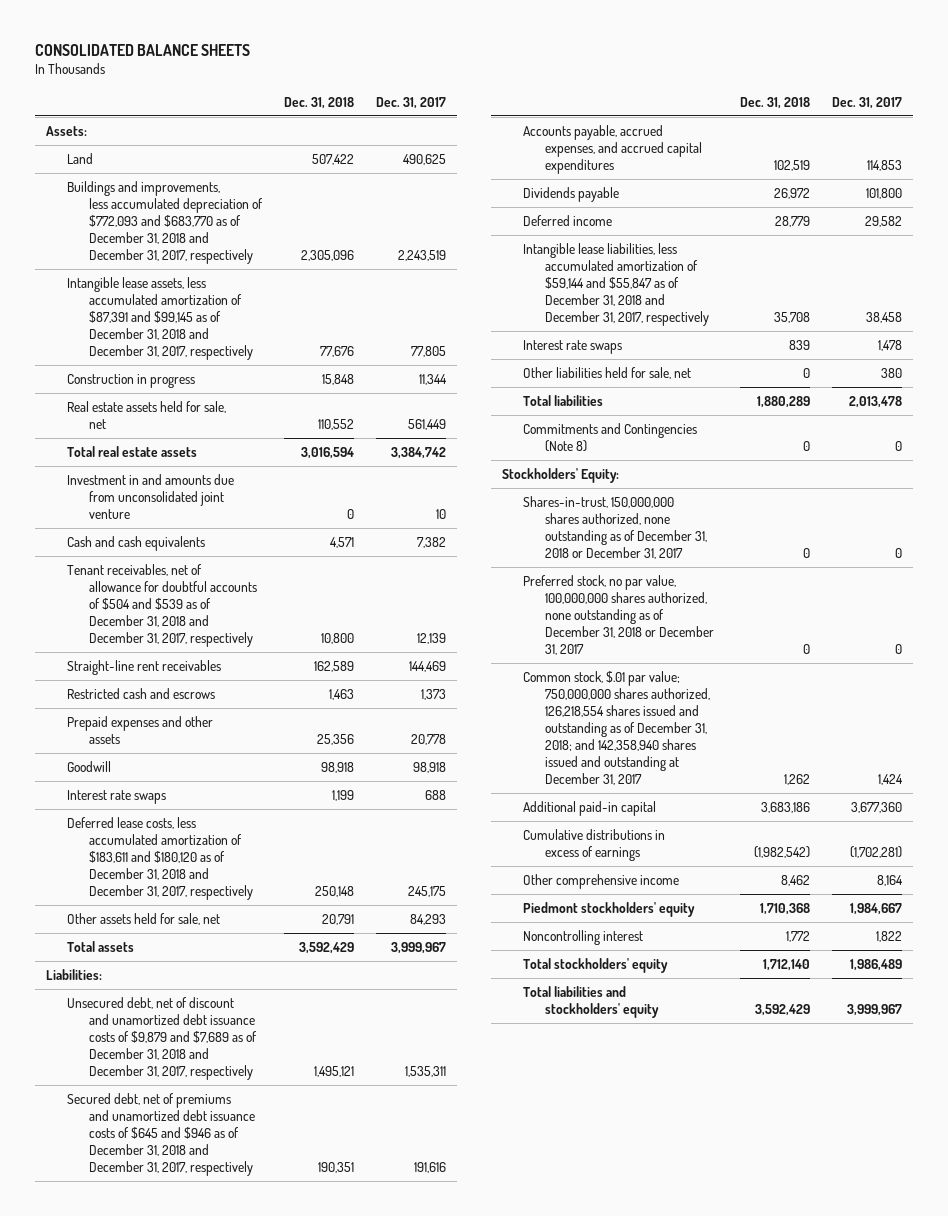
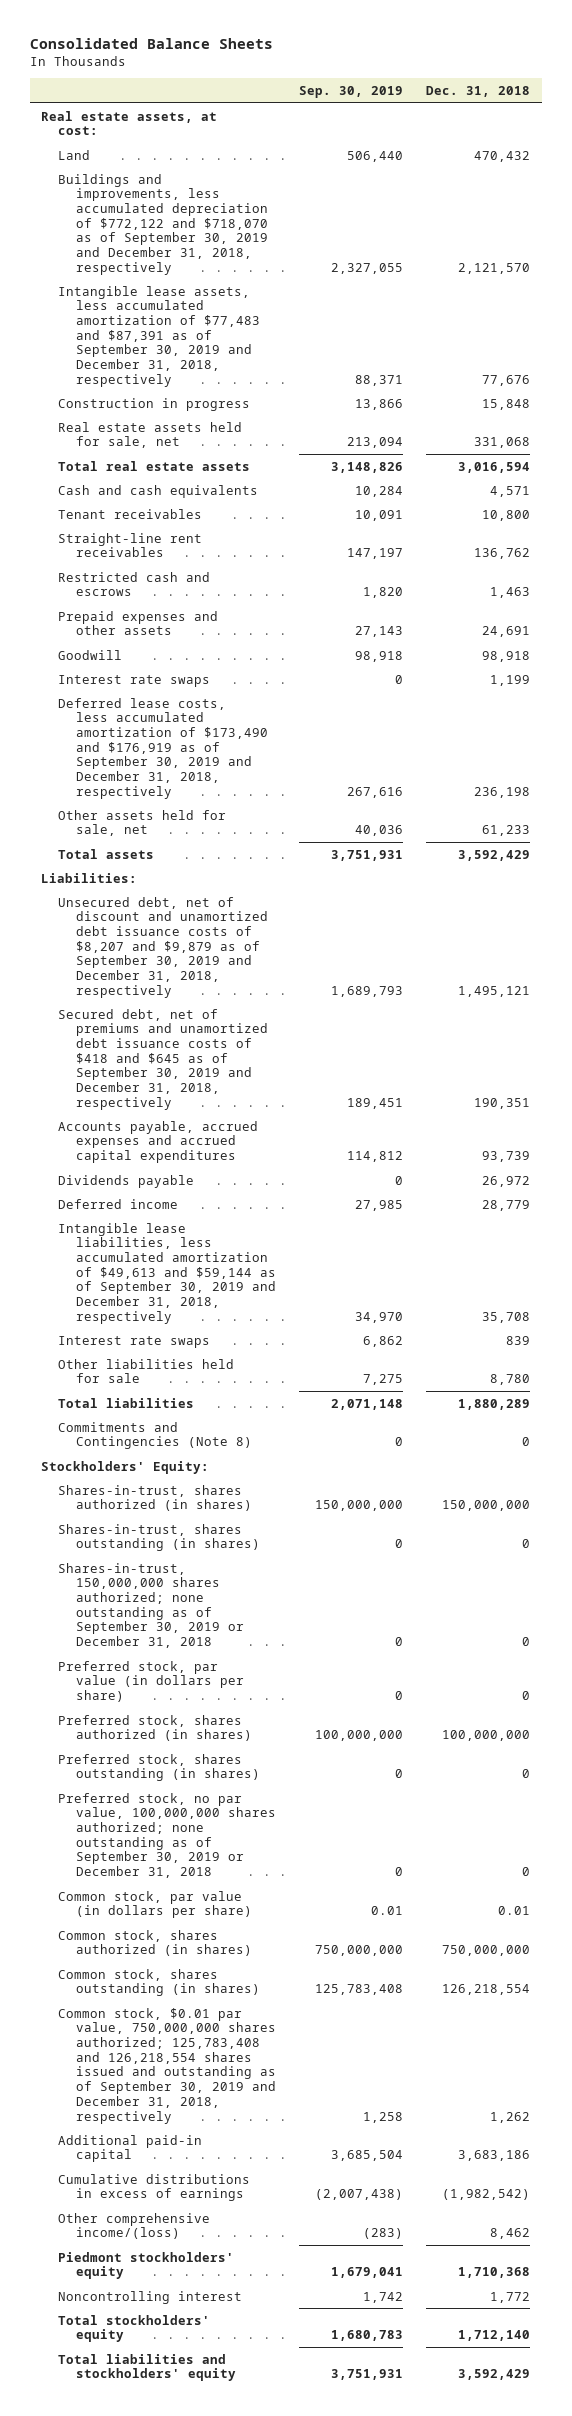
[34,44,250,57] CONSOLIDATED BALANCE SHEETS -> [29,38,273,50] Consolidated Balance Sheets
[375,96,446,109] Dec. 31, 2017 -> none
none -> [299,86,404,99] Sep. 30, 2019
[45,125,87,136] Assets: -> none
none -> [41,110,218,136] Real estate assets, at cost:
[311,153,354,165] 507,422 -> [474,150,531,162] 470,432
[67,180,263,264] Buildings and improvements, less accumulated depreciation of $772,093 and $683,770 as of December 31, 2018 and December 31, 2017, respectively -> [58,173,268,275] Buildings and improvements, less accumulated depreciation of $772,122 and $718,070 as of September 30, 2019 and December 31, 2018, respectively
[300,249,354,261] 2,305,096 -> [458,262,531,274] 2,121,570
[67,276,253,360] Intangible lease assets, less accumulated amortization of $87,391 and $99,145 as of December 31, 2018 and December 31, 2017, respectively -> [58,285,260,387] Intangible lease assets, less accumulated amortization of $77,483 and $87,391 as of September 30, 2019 and December 31, 2018, respectively
[317,418,354,430] 110,552 -> [474,437,531,449] 331,068
[67,473,235,519] Investment in and amounts due from unconsolidated joint venture -> none
[67,563,257,647] Tenant receivables, net of allowance for doubtful accounts of $504 and $539 as of December 31, 2018 and December 31, 2017, respectively -> none
none -> [58,508,203,519] Tenant receivables
[313,660,354,672] 162,589 -> [474,548,531,560] 136,762
[316,733,354,745] 25,356 -> [482,626,531,638] 24,691
[67,816,253,900] Deferred lease costs, less accumulated amortization of $183,611 and $180,120 as of December 31, 2018 and December 31, 2017, respectively -> [58,697,268,799] Deferred lease costs, less accumulated amortization of $173,490 and $176,919 as of September 30, 2019 and December 31, 2018, respectively
[314,885,354,897] 250,148 -> [474,786,531,798] 236,198
[321,913,354,925] 20,791 -> [482,825,531,837] 61,233
[67,996,257,1080] Unsecured debt, net of discount and unamortized debt issuance costs of $9,879 and $7,689 as of December 31, 2018 and December 31, 2017, respectively -> [58,896,268,998] Unsecured debt, net of discount and unamortized debt issuance costs of $8,207 and $9,879 as of September 30, 2019 and December 31, 2018, respectively
[67,1092,255,1176] Secured debt, net of premiums and unamortized debt issuance costs of $645 and $946 as of December 31, 2018 and December 31, 2017, respectively -> [58,1008,268,1110] Secured debt, net of premiums and unamortized debt issuance costs of $418 and $645 as of September 30, 2019 and December 31, 2018, respectively
[523,124,702,174] Accounts payable, accrued expenses, and accrued capital expenditures -> [58,1120,259,1164] Accounts payable, accrued expenses and accrued capital expenditures
[773,159,810,171] 102,519 -> [482,1151,531,1163] 93,739
[523,242,709,326] Intangible lease liabilities, less accumulated amortization of $59,144 and $55,847 as of December 31, 2018 and December 31, 2017, respectively -> [58,1222,276,1324] Intangible lease liabilities, less accumulated amortization of $49,613 and $59,144 as of September 30, 2019 and December 31, 2018, respectively
[523,366,692,379] Other liabilities held for sale, net -> [58,1358,235,1384] Other liabilities held for sale
[802,367,810,378] 0 -> [490,1374,531,1386] 8,780
none -> [58,1484,252,1512] Shares-in-trust, shares authorized (in shares)
none -> [58,1523,260,1552] Shares-in-trust, shares outstanding (in shares)
[523,495,707,559] Shares-in-trust, 150,000,000 shares authorized, none outstanding as of December 31, 2018 or December 31, 2017 -> [58,1562,244,1649] Shares-in-trust, 150,000,000 shares authorized; none outstanding as of September 30, 2019 or December 31, 2018
none -> [58,1660,244,1703] Preferred stock, par value (in dollars per share)
none -> [58,1714,252,1742] Preferred stock, shares authorized (in shares)
none -> [58,1753,260,1782] Preferred stock, shares outstanding (in shares)
[523,574,714,655] Preferred stock, no par value, 100,000,000 shares authorized, none outstanding as of December 31, 2018 or December 31, 2017 -> [58,1792,276,1879] Preferred stock, no par value, 100,000,000 shares authorized; none outstanding as of September 30, 2019 or December 31, 2018
none -> [58,1890,252,1919] Common stock, par value (in dollars per share)
none -> [58,1929,252,1957] Common stock, shares authorized (in shares)
none -> [58,1968,260,1997] Common stock, shares outstanding (in shares)
[523,670,710,785] Common stock, $.01 par value; 750,000,000 shares authorized, 126,218,554 shares issued and outstanding as of December 31, 2018; and 142,358,940 shares issued and outstanding at December 31, 2017 -> [58,2007,276,2124] Common stock, $0.01 par value, 750,000,000 shares authorized; 125,783,408 and 126,218,554 shares issued and outstanding as of September 30, 2019 and December 31, 2018, respectively
[523,873,680,889] Other comprehensive income -> [58,2212,211,2240] Other comprehensive income/(loss)

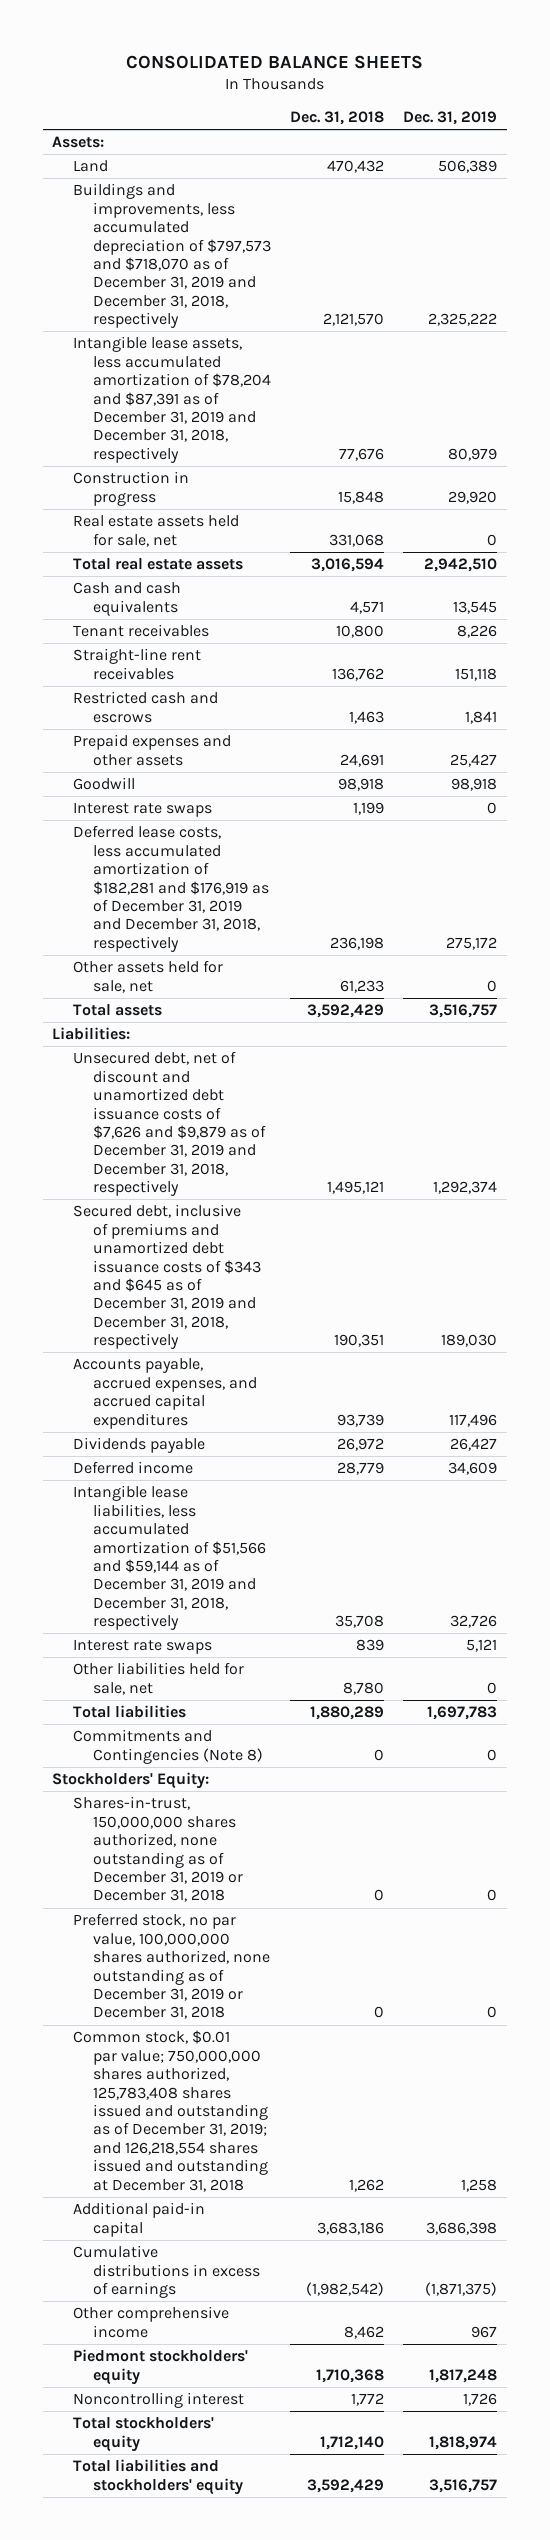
[29,38,273,50] Consolidated Balance Sheets -> [125,54,423,69] CONSOLIDATED BALANCE SHEETS
[299,86,404,99] Sep. 30, 2019 -> none
none -> [403,111,498,126] Dec. 31, 2019
[41,110,218,136] Real estate assets, at cost: -> none
none -> [52,136,105,149] Assets:
[58,173,268,275] Buildings and improvements, less accumulated depreciation of $772,122 and $718,070 as of September 30, 2019 and December 31, 2018, respectively -> [72,183,272,329] Buildings and improvements, less accumulated depreciation of $797,573 and $718,070 as of December 31, 2019 and December 31, 2018, respectively
[58,285,260,387] Intangible lease assets, less accumulated amortization of $77,483 and $87,391 as of September 30, 2019 and December 31, 2018, respectively -> [72,336,272,463] Intangible lease assets, less accumulated amortization of $78,204 and $87,391 as of December 31, 2019 and December 31, 2018, respectively
[58,697,268,799] Deferred lease costs, less accumulated amortization of $173,490 and $176,919 as of September 30, 2019 and December 31, 2018, respectively -> [72,825,270,952] Deferred lease costs, less accumulated amortization of $182,281 and $176,919 as of December 31, 2019 and December 31, 2018, respectively
[58,896,268,998] Unsecured debt, net of discount and unamortized debt issuance costs of $8,207 and $9,879 as of September 30, 2019 and December 31, 2018, respectively -> [72,1051,267,1197] Unsecured debt, net of discount and unamortized debt issuance costs of $7,626 and $9,879 as of December 31, 2019 and December 31, 2018, respectively
[58,1008,268,1110] Secured debt, net of premiums and unamortized debt issuance costs of $418 and $645 as of September 30, 2019 and December 31, 2018, respectively -> [72,1204,262,1350] Secured debt, inclusive of premiums and unamortized debt issuance costs of $343 and $645 as of December 31, 2019 and December 31, 2018, respectively
[58,1120,259,1164] Accounts payable, accrued expenses and accrued capital expenditures -> [72,1358,258,1429] Accounts payable, accrued expenses, and accrued capital expenditures
[58,1222,276,1324] Intangible lease liabilities, less accumulated amortization of $49,613 and $59,144 as of September 30, 2019 and December 31, 2018, respectively -> [72,1485,267,1631] Intangible lease liabilities, less accumulated amortization of $51,566 and $59,144 as of December 31, 2019 and December 31, 2018, respectively
[58,1358,235,1384] Other liabilities held for sale -> [72,1662,244,1695] Other liabilities held for sale, net
[58,1484,252,1512] Shares-in-trust, shares authorized (in shares) -> none
[58,1523,260,1552] Shares-in-trust, shares outstanding (in shares) -> none
[58,1660,244,1703] Preferred stock, par value (in dollars per share) -> none
[58,1714,252,1742] Preferred stock, shares authorized (in shares) -> none
[58,1753,260,1782] Preferred stock, shares outstanding (in shares) -> none
[58,1890,252,1919] Common stock, par value (in dollars per share) -> none
[58,1929,252,1957] Common stock, shares authorized (in shares) -> none
[58,1968,260,1997] Common stock, shares outstanding (in shares) -> none
[58,1562,244,1649] Shares-in-trust, 150,000,000 shares authorized; none outstanding as of September 30, 2019 or December 31, 2018 -> [72,1796,244,1903] Shares-in-trust, 150,000,000 shares authorized, none outstanding as of December 31, 2019 or December 31, 2018
[58,1792,276,1879] Preferred stock, no par value, 100,000,000 shares authorized; none outstanding as of September 30, 2019 or December 31, 2018 -> [72,1913,271,2020] Preferred stock, no par value, 100,000,000 shares authorized, none outstanding as of December 31, 2019 or December 31, 2018
[58,2007,276,2124] Common stock, $0.01 par value, 750,000,000 shares authorized; 125,783,408 and 126,218,554 shares issued and outstanding as of September 30, 2019 and December 31, 2018, respectively -> [72,2030,269,2192] Common stock, $0.01 par value; 750,000,000 shares authorized, 125,783,408 shares issued and outstanding as of December 31, 2019; and 126,218,554 shares issued and outstanding at December 31, 2018
[58,2212,211,2240] Other comprehensive income/(loss) -> [72,2306,229,2338] Other comprehensive income

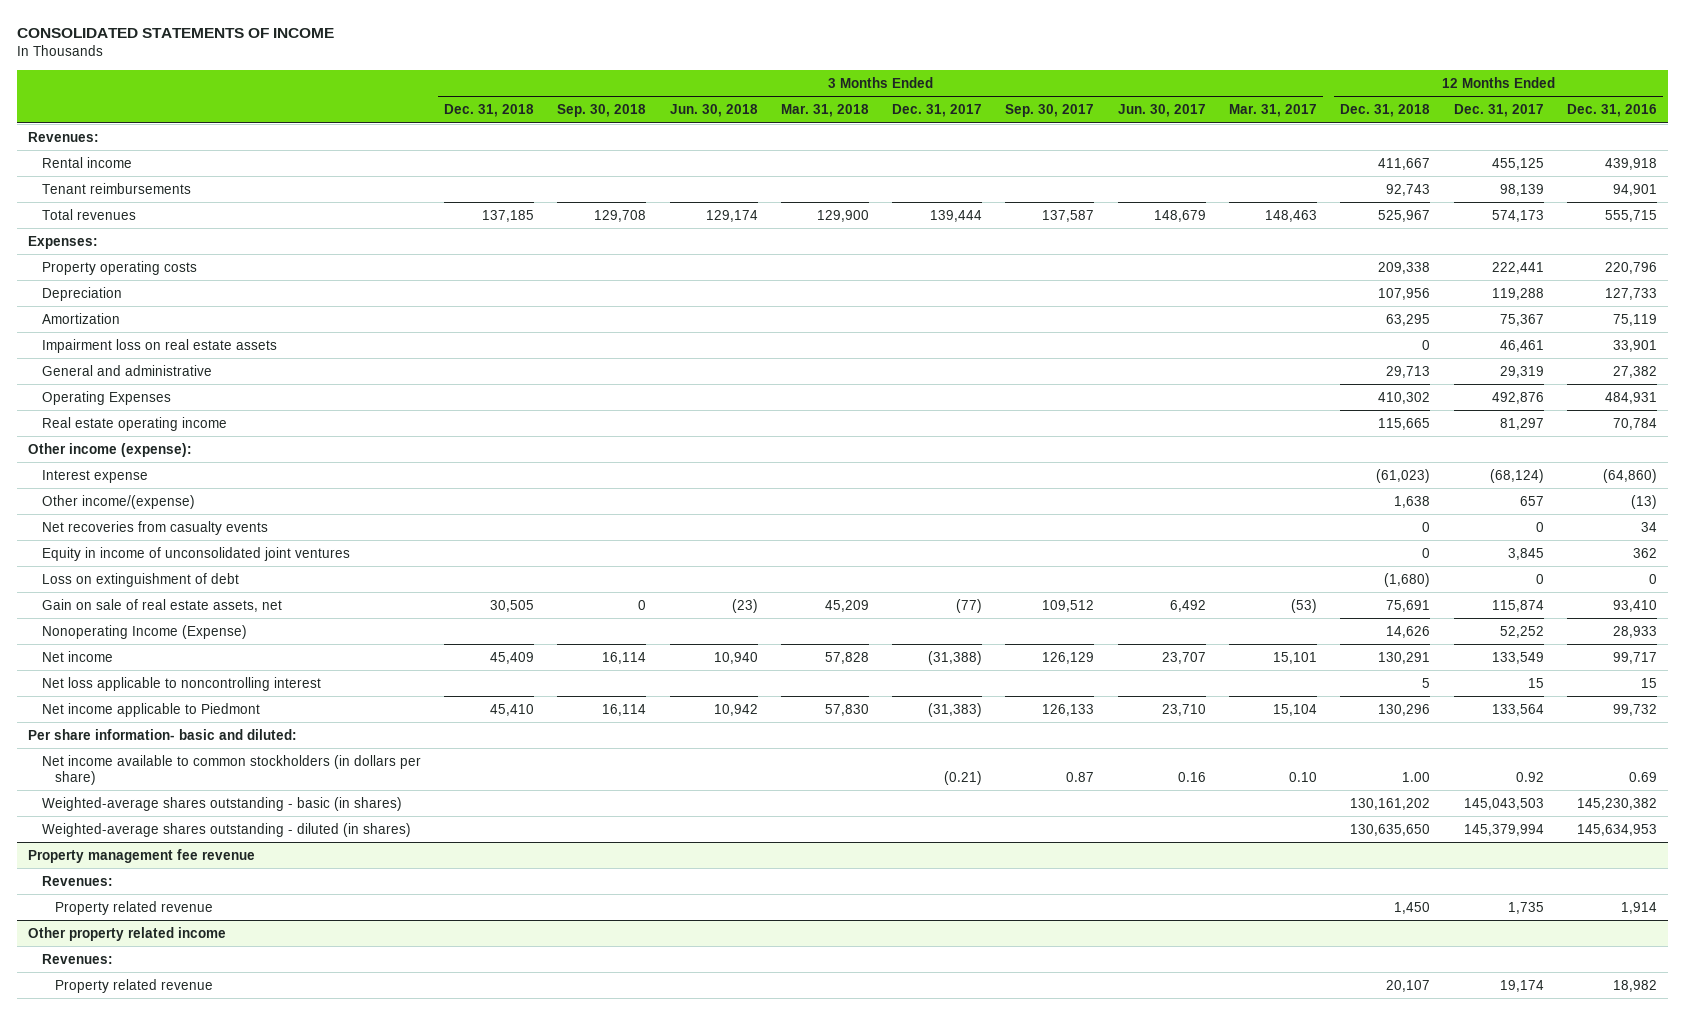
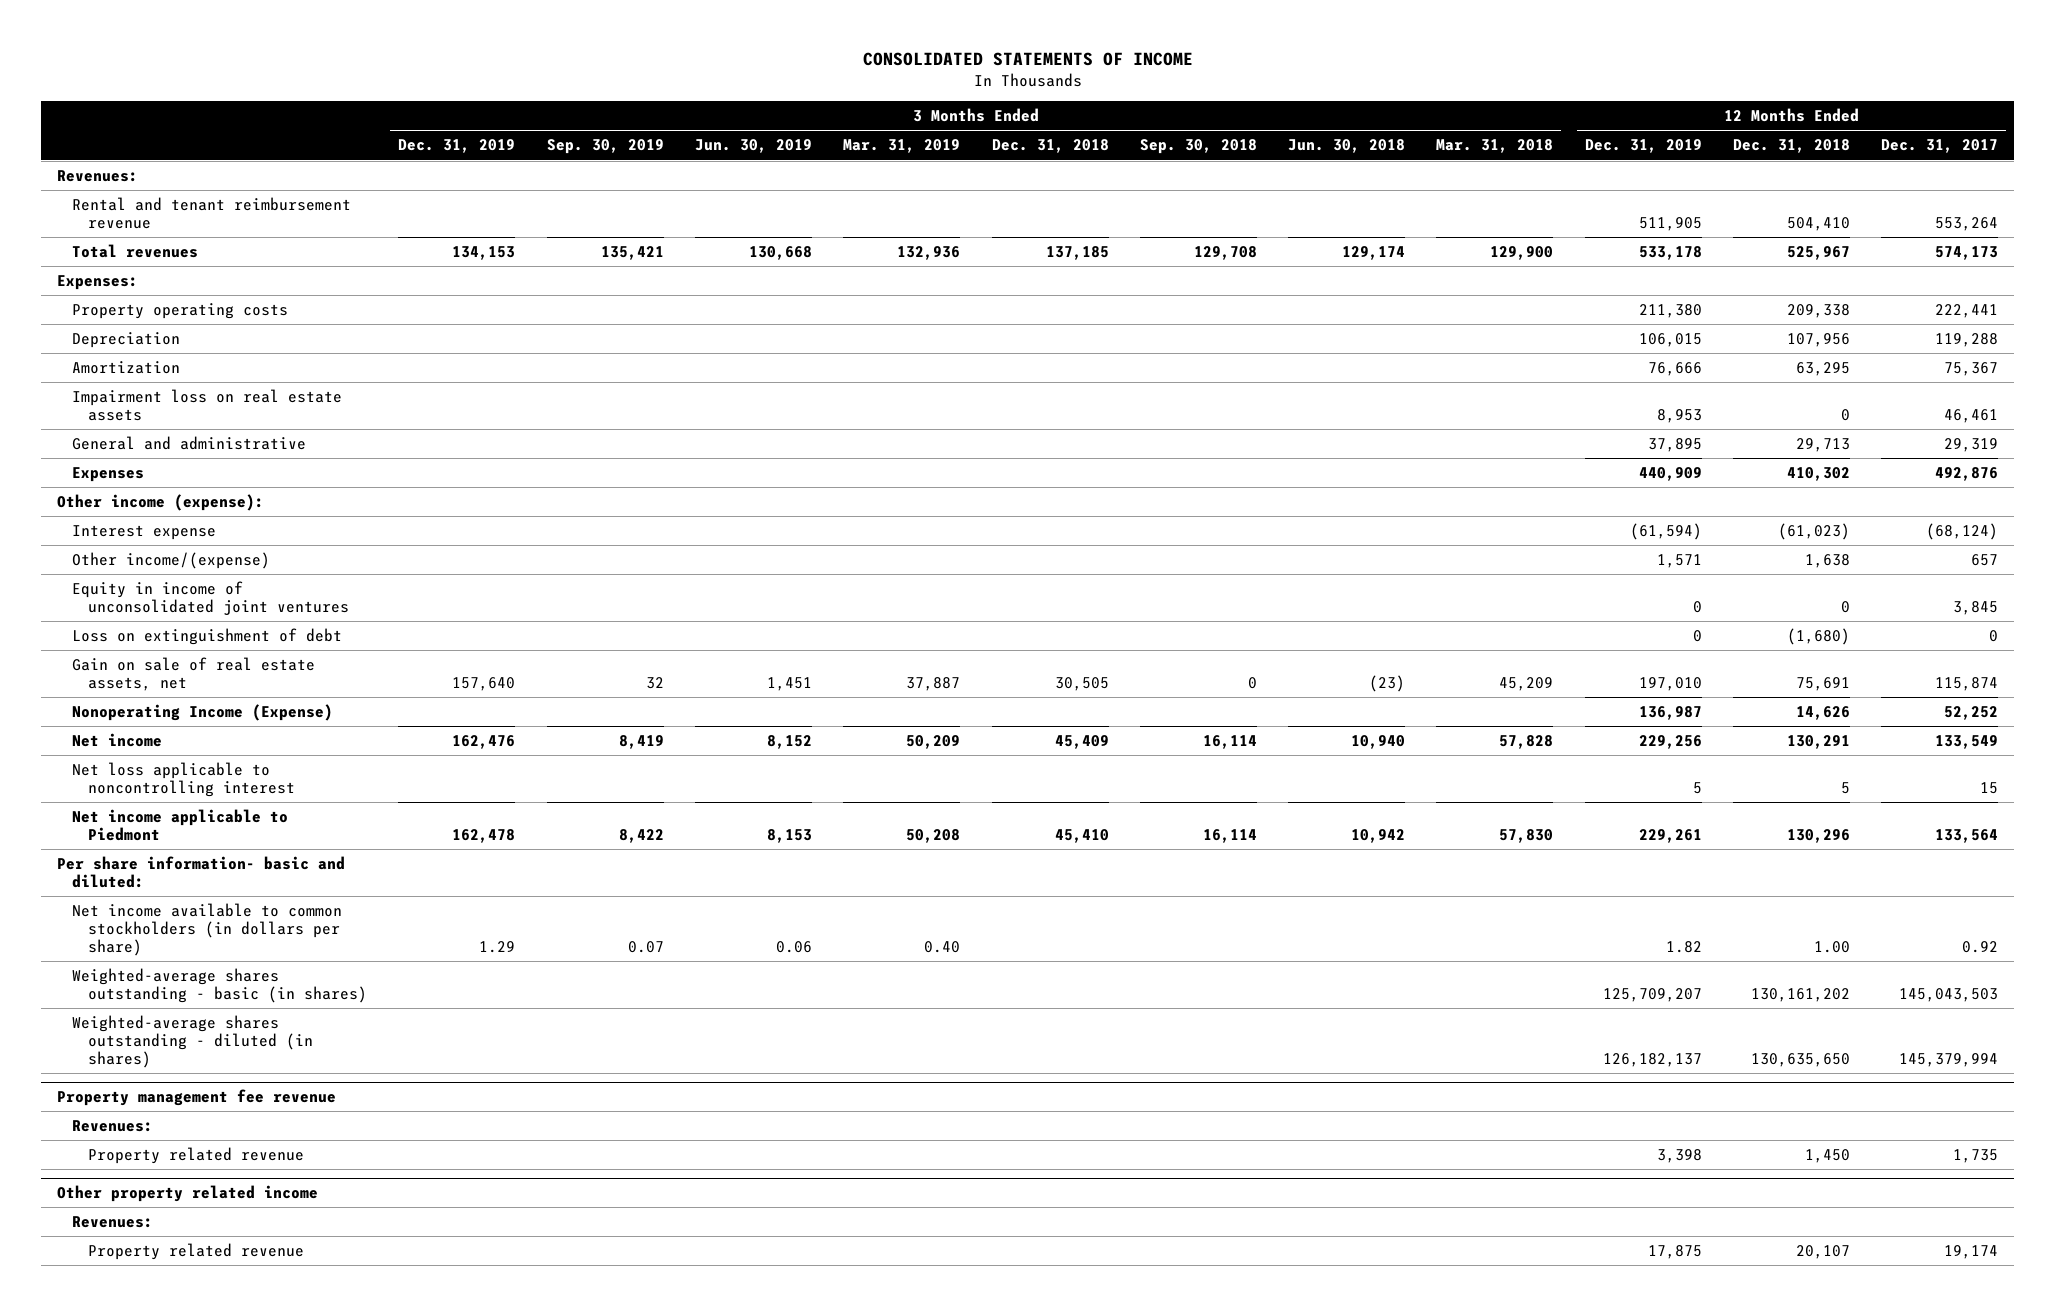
[892,104,983,118] Dec. 31, 2017 -> none
[1005,104,1095,118] Sep. 30, 2017 -> none
[1117,104,1206,118] Jun. 30, 2017 -> none
[1228,104,1317,118] Mar. 31, 2017 -> none
[1566,104,1657,118] Dec. 31, 2016 -> none
none -> [398,139,516,154] Dec. 31, 2019
none -> [546,139,664,155] Sep. 30, 2019
none -> [694,139,812,154] Jun. 30, 2019
none -> [843,139,961,154] Mar. 31, 2019
none -> [1584,139,1702,154] Dec. 31, 2019
[41,156,132,168] Rental income -> none
[41,182,191,194] Tenant reimbursements -> none
none -> [72,197,352,230] Rental and tenant reimbursement revenue
[41,416,227,431] Real estate operating income -> none
[41,390,171,405] Operating Expenses -> [72,467,145,483] Expenses
[41,520,268,535] Net recoveries from casualty events -> none

